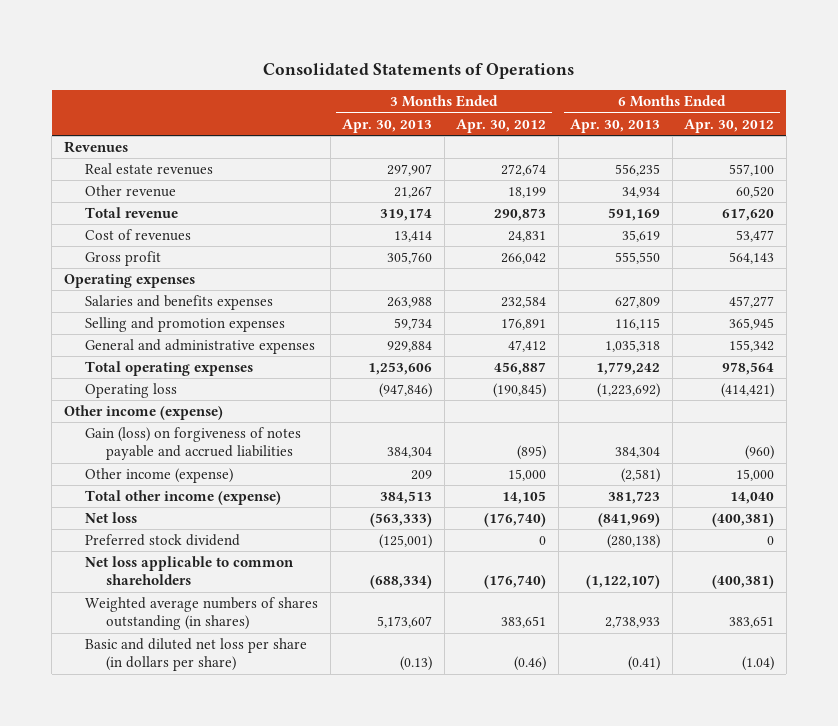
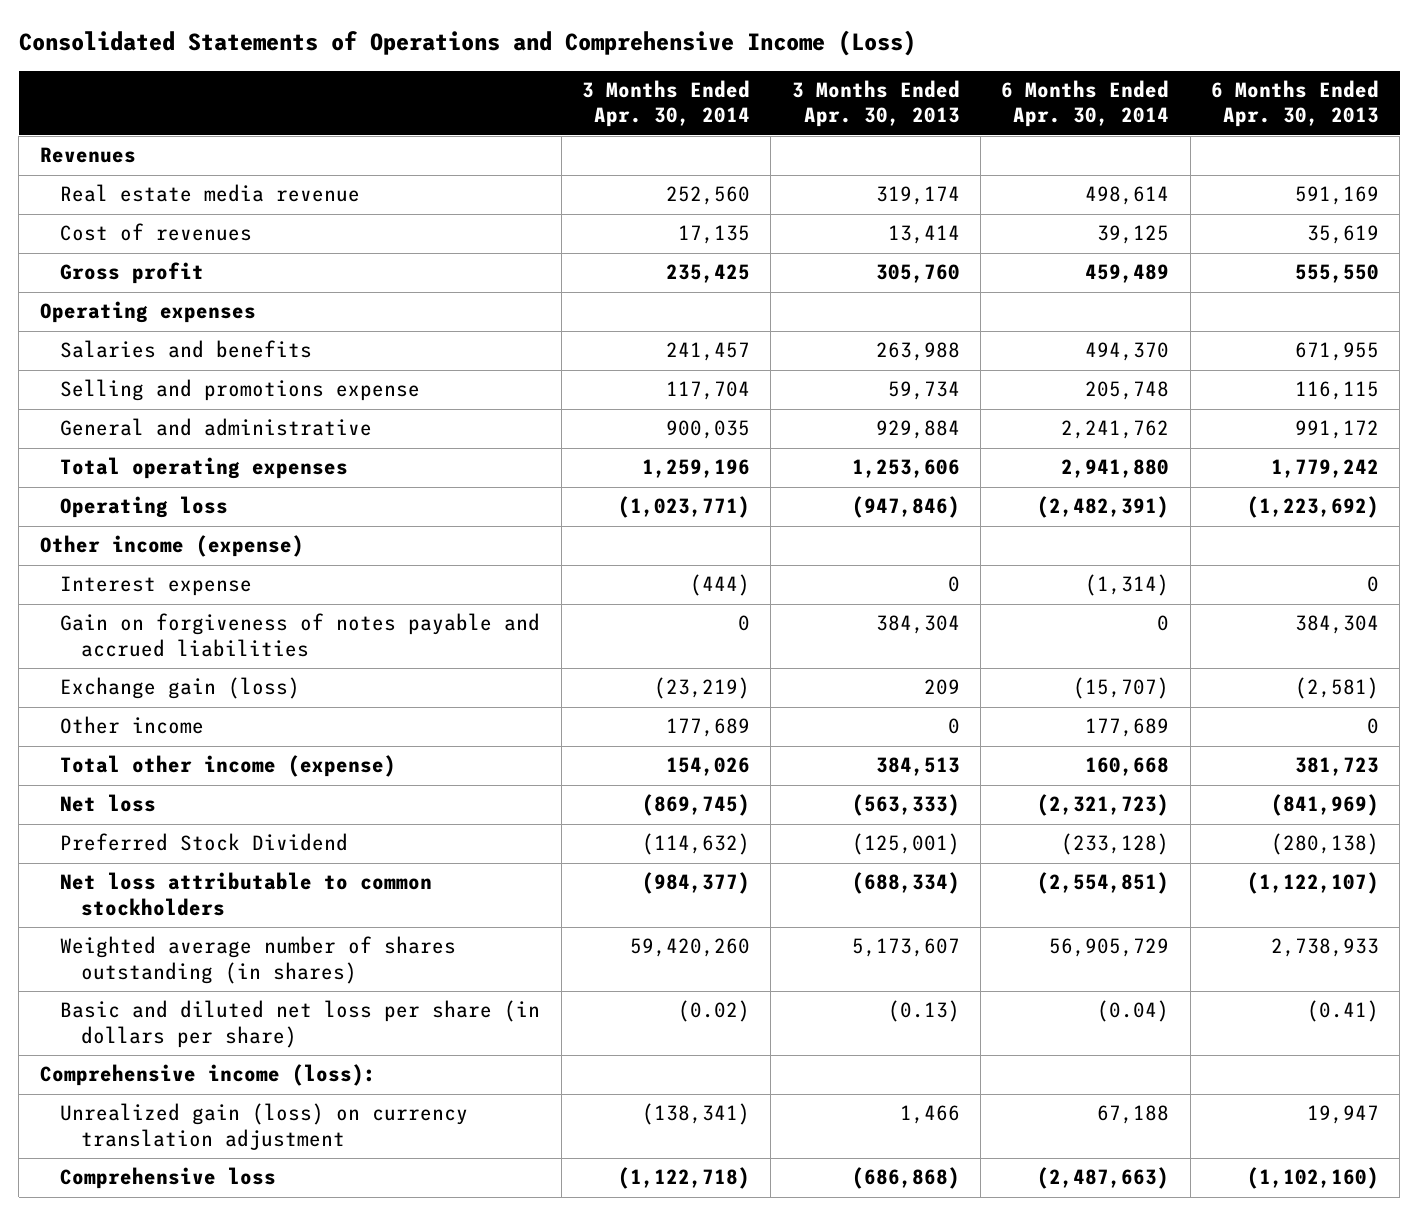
[262,63,574,80] Consolidated Statements of Operations -> [18,30,916,57] Consolidated Statements of Operations and Comprehensive Income (Loss)
[456,118,547,133] Apr. 30, 2012 -> none
[684,118,775,133] Apr. 30, 2012 -> none
none -> [581,80,750,128] 3 Months Ended Apr. 30, 2014
none -> [1001,80,1170,128] 6 Months Ended Apr. 30, 2014
[85,185,177,198] Other revenue -> none
[85,207,179,219] Total revenue -> none
[85,163,214,176] Real estate revenues -> [60,184,361,203] Real estate media revenue
[387,164,433,177] 297,907 -> [875,186,960,206] 319,174
[615,164,661,177] 556,235 -> [1295,186,1380,206] 591,169
[85,295,274,311] Salaries and benefits expenses -> [60,340,313,359] Salaries and benefits
[615,296,661,309] 627,809 -> [1295,342,1380,362] 671,955
[85,317,286,333] Selling and promotion expenses -> [60,379,421,402] Selling and promotions expense
[85,339,316,355] General and administrative expenses -> [60,418,373,437] General and administrative
[605,340,661,353] 1,035,318 -> [1295,420,1380,440] 991,172
none -> [60,576,253,597] Interest expense
[85,427,302,461] Gain (loss) on forgiveness of notes payable and accrued liabilities -> [60,613,541,657] Gain on forgiveness of notes payable and accrued liabilities
[85,468,234,484] Other income (expense) -> [60,677,301,700] Exchange gain (loss)
none -> [60,716,205,735] Other income
[85,534,241,547] Preferred stock dividend -> [60,833,349,852] Preferred Stock Dividend
[85,556,295,586] Net loss applicable to common shareholders -> [60,872,433,916] Net loss attributable to common stockholders
[85,597,319,631] Weighted average numbers of shares outstanding (in shares) -> [60,936,457,984] Weighted average number of shares outstanding (in shares)
none -> [39,1064,376,1087] Comprehensive income (loss):
none -> [60,1103,469,1150] Unrealized gain (loss) on currency translation adjustment
none -> [60,1167,277,1190] Comprehensive loss

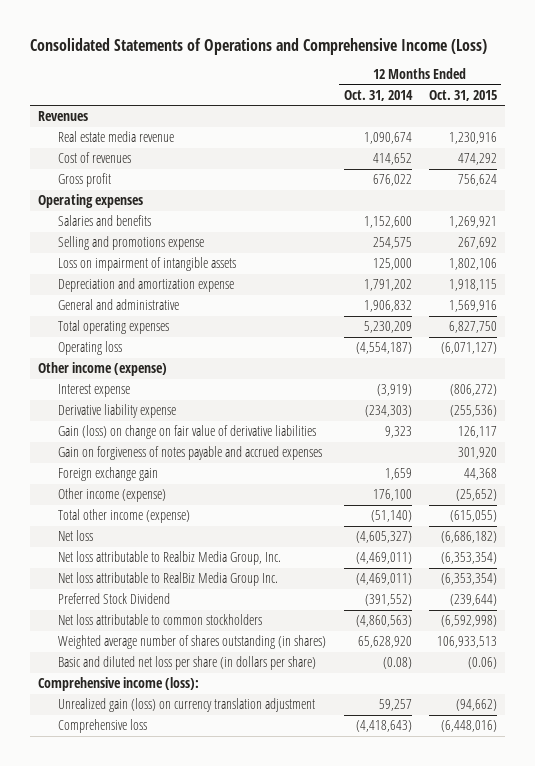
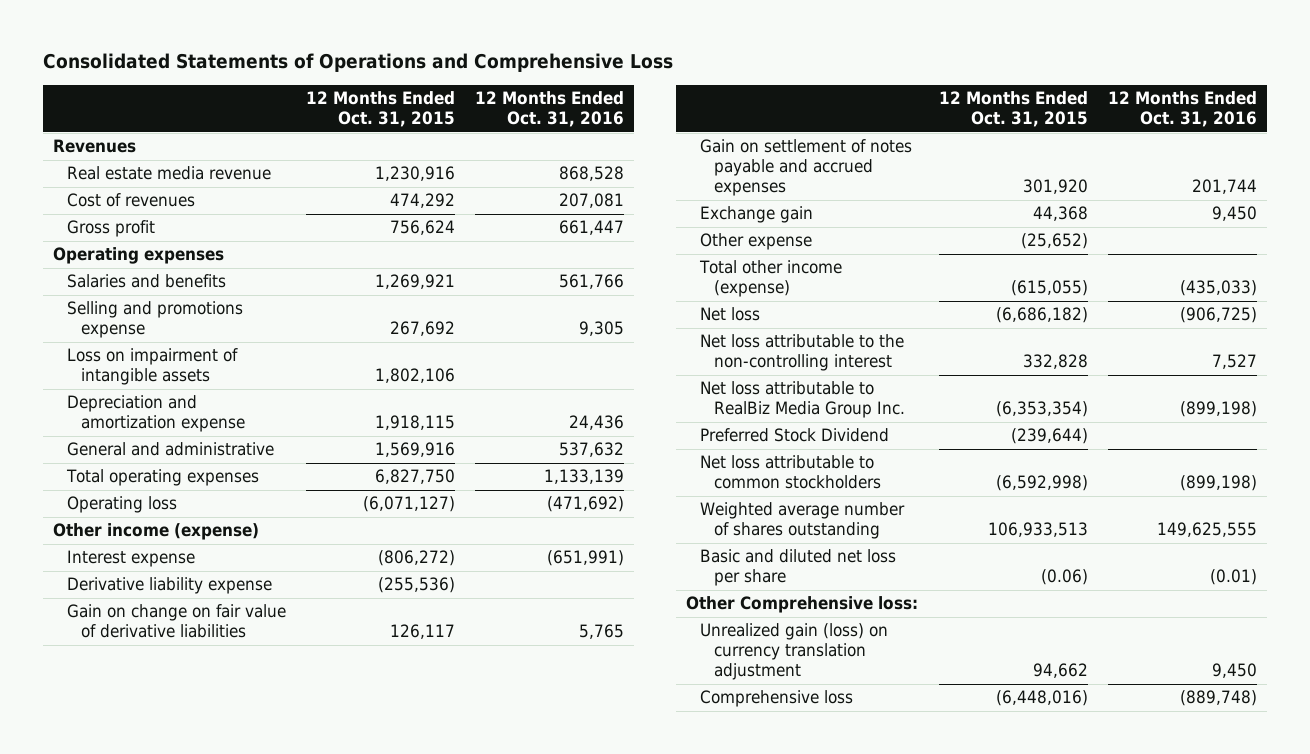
[29,37,487,55] Consolidated Statements of Operations and Comprehensive Income (Loss) -> [42,53,673,73] Consolidated Statements of Operations and Comprehensive Loss
[343,89,413,101] Oct. 31, 2014 -> none
none -> [475,91,625,128] 12 Months Ended Oct. 31, 2016
[58,425,317,440] Gain (loss) on change on fair value of derivative liabilities -> [67,604,287,639] Gain on change on fair value of derivative liabilities
[58,446,323,461] Gain on forgiveness of notes payable and accrued expenses -> [699,139,912,197] Gain on settlement of notes payable and accrued expenses
[58,467,159,482] Foreign exchange gain -> [699,206,813,224] Exchange gain
[58,488,167,503] Other income (expense) -> [699,233,812,251] Other expense
[58,551,282,566] Net loss attributable to Realbiz Media Group, Inc. -> [699,334,904,372] Net loss attributable to the non-controlling interest
[440,552,497,565] (6,353,354) -> [1022,354,1088,370] 332,828
[58,635,327,650] Weighted average number of shares outstanding (in shares) -> [699,502,905,540] Weighted average number of shares outstanding
[58,656,317,671] Basic and diluted net loss per share (in dollars per share) -> [699,549,896,587] Basic and diluted net loss per share
[38,677,200,692] Comprehensive income (loss): -> [685,596,918,614] Other Comprehensive loss:
[455,699,497,712] (94,662) -> [1032,663,1088,679] 94,662

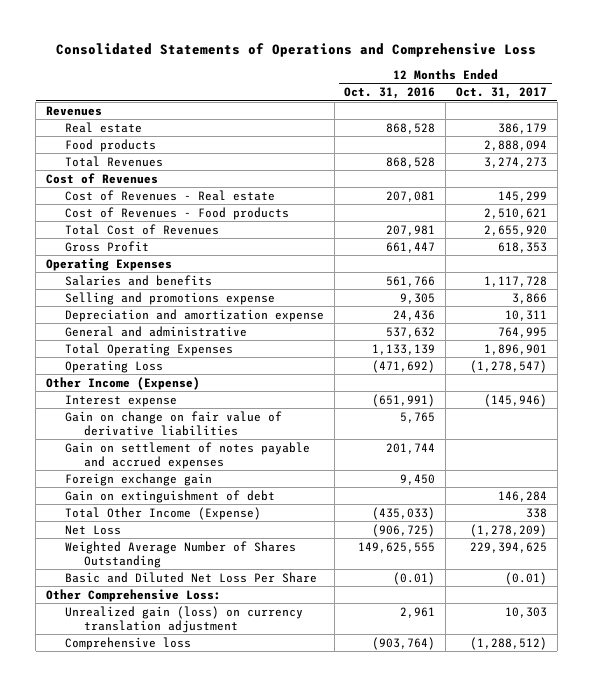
[306,91,456,128] 12 Months Ended Oct. 31, 2015 -> none
none -> [455,87,547,100] Oct. 31, 2017
[67,166,272,181] Real estate media revenue -> [64,121,142,133] Real estate
none -> [64,138,156,152] Food products
none -> [64,155,163,167] Total Revenues
none -> [46,172,159,184] Cost of Revenues
none -> [64,189,275,201] Cost of Revenues - Real estate
none -> [64,206,289,220] Cost of Revenues - Food products
[67,193,196,208] Cost of revenues -> [64,223,219,235] Total Cost of Revenues
[559,193,625,209] 207,081 -> [386,224,436,236] 207,981
[67,220,156,238] Gross profit -> [64,240,149,252] Gross Profit
[52,247,224,265] Operating expenses -> [46,257,173,271] Operating Expenses
[67,348,239,386] Loss on impairment of intangible assets -> none
[66,469,260,487] Total operating expenses -> [64,342,233,356] Total Operating Expenses
[67,496,178,514] Operating loss -> [64,359,163,373] Operating Loss
[52,523,259,541] Other income (expense) -> [46,376,201,390] Other Income (Expense)
[67,577,273,595] Derivative liability expense -> none
[699,233,812,251] Other expense -> none
[699,307,760,322] Net loss -> none
[699,334,904,372] Net loss attributable to the non-controlling interest -> none
[699,428,889,443] Preferred Stock Dividend -> none
[699,455,882,490] Net loss attributable to common stockholders -> none
[699,206,813,224] Exchange gain -> [64,472,212,486] Foreign exchange gain
none -> [64,489,275,503] Gain on extinguishment of debt
[698,260,842,298] Total other income (expense) -> [64,506,261,520] Total Other Income (Expense)
[699,381,906,419] Net loss attributable to RealBiz Media Group Inc. -> [64,524,121,535] Net Loss
[1180,401,1258,418] (899,198) -> [372,523,436,537] (906,725)
[699,502,905,540] Weighted average number of shares outstanding -> [64,540,296,568] Weighted Average Number of Shares Outstanding
[699,549,896,587] Basic and diluted net loss per share -> [64,571,317,583] Basic and Diluted Net Loss Per Share
[685,596,918,614] Other Comprehensive loss: -> [46,588,222,602] Other Comprehensive Loss:
[1212,663,1258,679] 9,450 -> [400,606,436,618] 2,961
[1180,690,1258,707] (889,748) -> [372,636,436,650] (903,764)

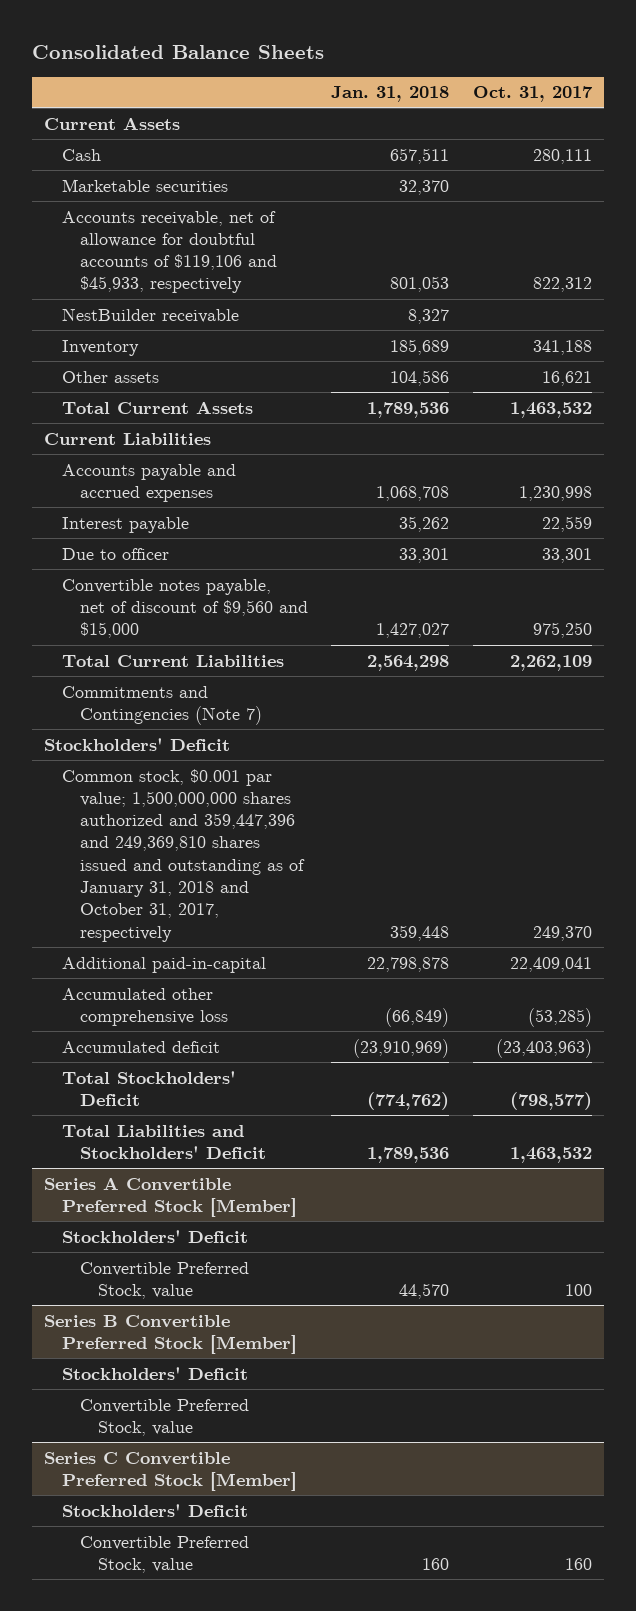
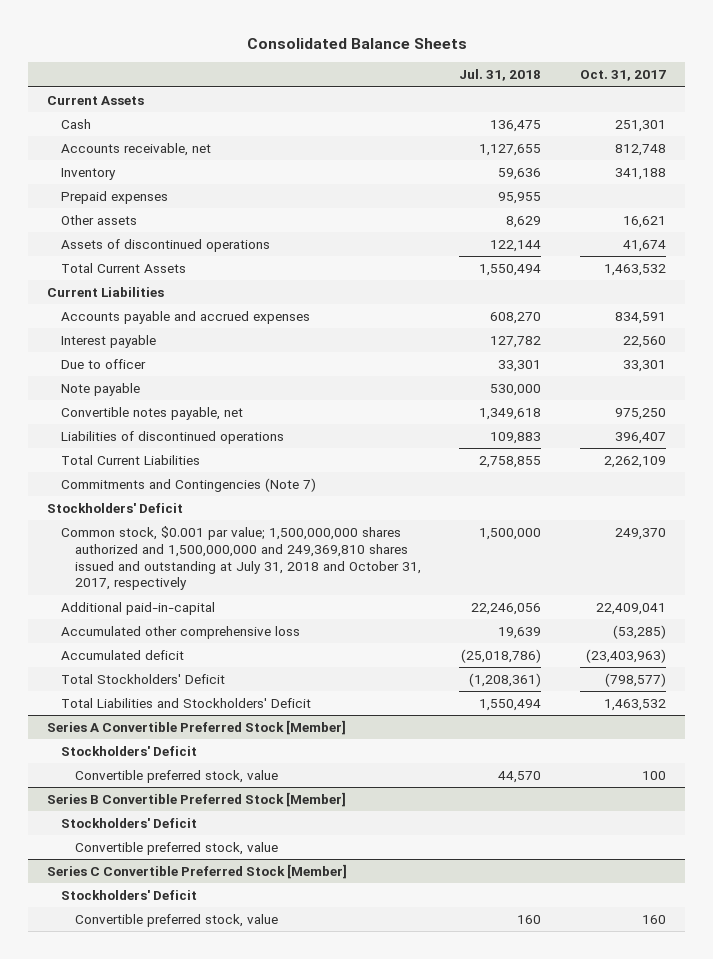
[331,86,450,103] Jan. 31, 2018 -> none
none -> [459,69,542,82] Jul. 31, 2018
[61,178,228,192] Marketable securities -> none
[61,307,239,323] NestBuilder receivable -> none
[532,148,592,164] 280,111 -> [615,120,667,133] 251,301
[61,210,277,294] Accounts receivable, net of allowance for doubtful accounts of $119,106 and $45,933, respectively -> [60,143,211,157] Accounts receivable, net
[532,277,592,293] 822,312 -> [615,144,667,157] 812,748
none -> [60,191,168,205] Prepaid expenses
none -> [60,239,270,253] Assets of discontinued operations
[518,485,592,501] 1,230,998 -> [615,312,667,325] 834,591
[541,515,592,532] 22,559 -> [623,336,667,349] 22,560
none -> [60,383,140,397] Note payable
[61,578,308,639] Convertible notes payable, net of discount of $9,560 and $15,000 -> [60,407,243,421] Convertible notes payable, net
none -> [60,431,284,445] Liabilities of discontinued operations
[61,768,305,942] Common stock, $0.001 par value; 1,500,000,000 shares authorized and 359,447,396 and 249,369,810 shares issued and outstanding as of January 31, 2018 and October 31, 2017, respectively -> [60,526,421,591] Common stock, $0.001 par value; 1,500,000,000 shares authorized and 1,500,000,000 and 249,369,810 shares issued and outstanding at July 31, 2018 and October 31, 2017, respectively
[79,1261,249,1299] Convertible Preferred Stock, value -> [74,770,278,784] Convertible preferred stock, value
[79,1398,249,1436] Convertible Preferred Stock, value -> [74,842,278,856] Convertible preferred stock, value
[79,1535,249,1573] Convertible Preferred Stock, value -> [74,914,278,928] Convertible preferred stock, value

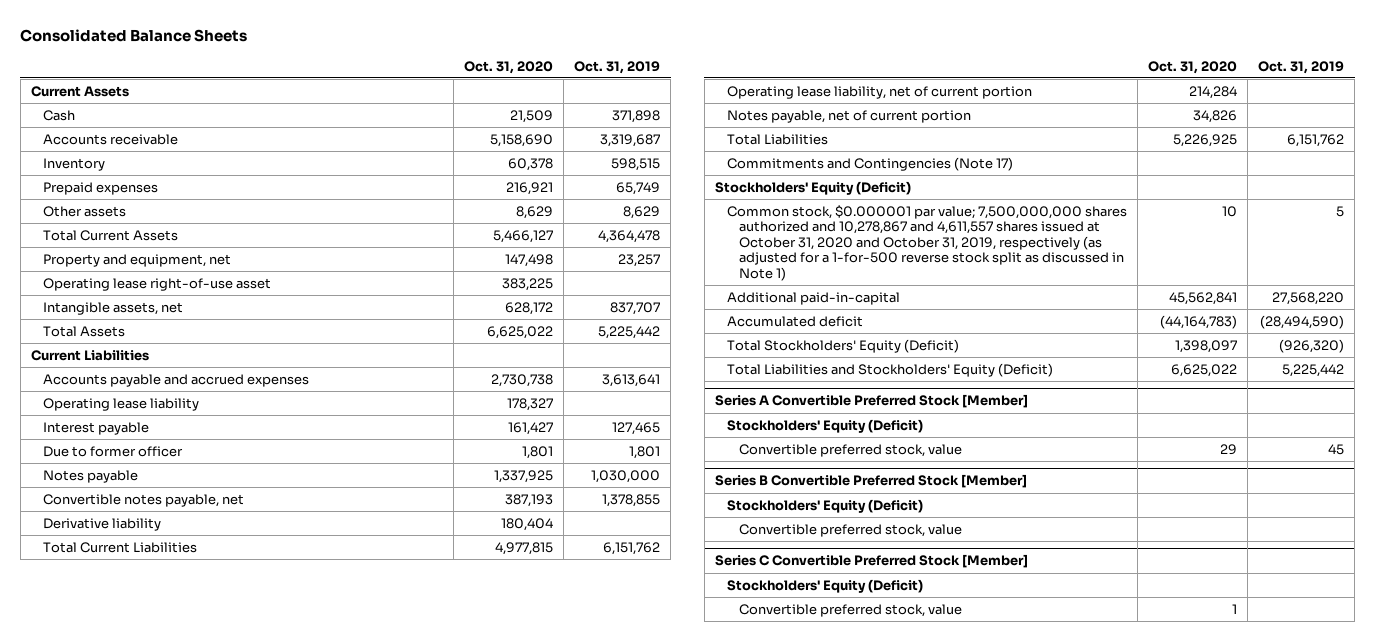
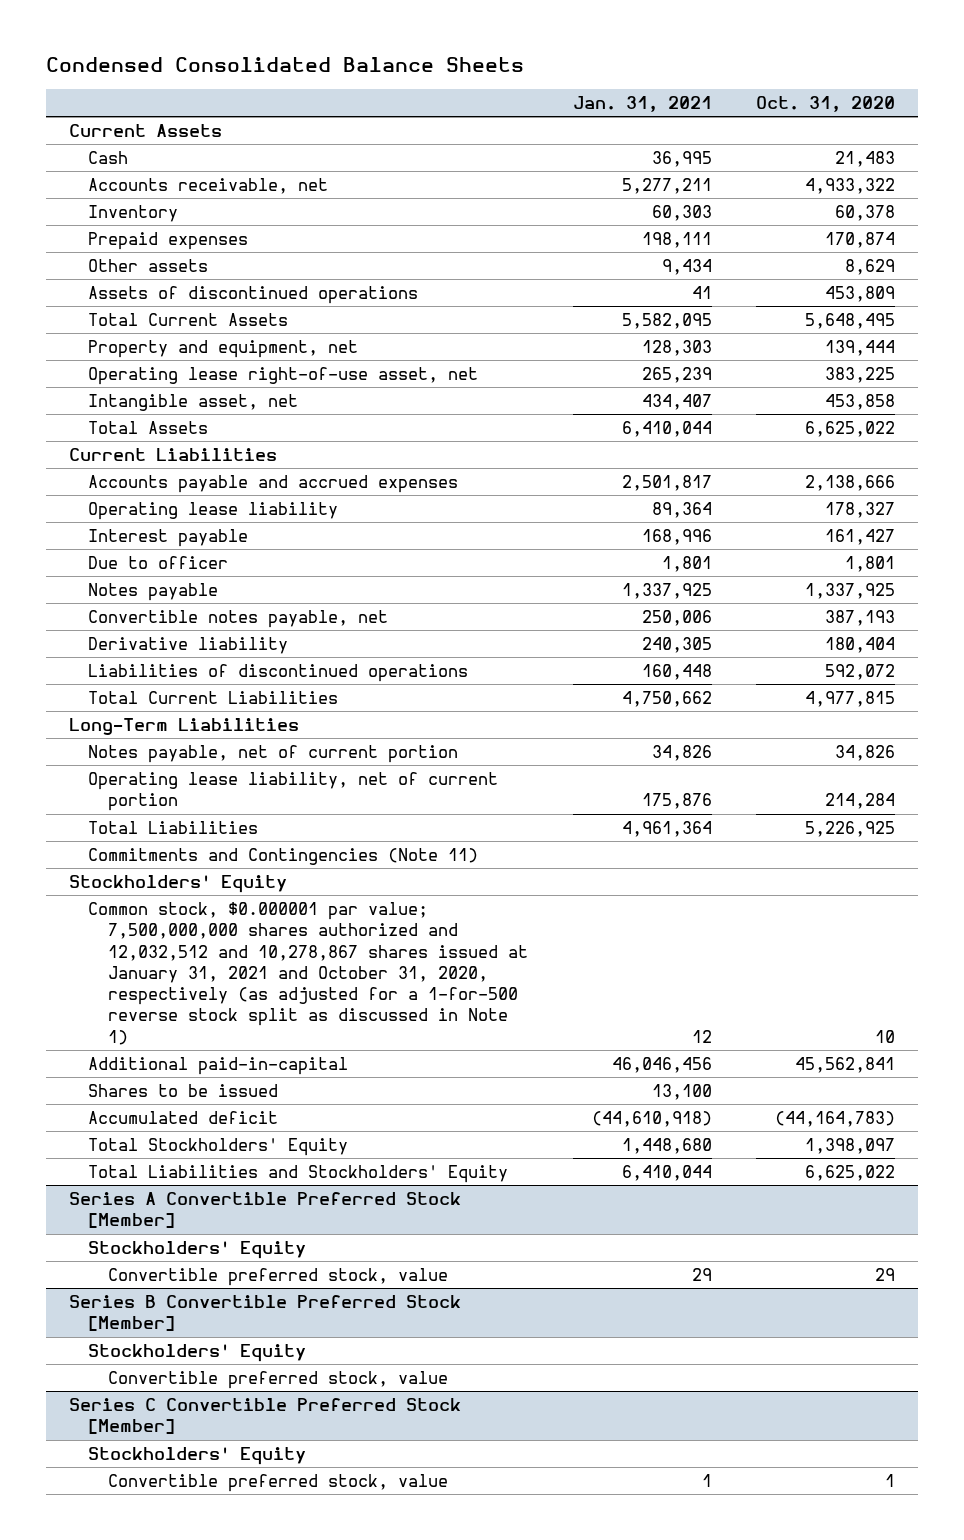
[20,28,248,42] Consolidated Balance Sheets -> [46,57,525,73] Condensed Consolidated Balance Sheets
[574,60,661,74] Oct. 31, 2019 -> none
none -> [572,95,712,112] Jan. 31, 2021
[510,109,554,123] 21,509 -> [835,151,896,168] 21,483
[43,133,179,145] Accounts receivable -> [88,178,329,195] Accounts receivable, net
[490,133,554,147] 5,158,690 -> [805,178,896,195] 4,933,322
[506,181,554,195] 216,921 -> [825,232,896,249] 170,874
none -> [88,286,419,305] Assets of discontinued operations
[493,229,554,243] 5,466,127 -> [805,313,896,330] 5,648,495
[505,253,554,267] 147,498 -> [825,340,896,357] 139,444
[43,277,272,291] Operating lease right-of-use asset -> [88,367,479,386] Operating lease right-of-use asset, net
[43,301,184,315] Intangible assets, net -> [88,394,299,412] Intangible asset, net
[505,301,554,315] 628,172 -> [825,394,896,411] 453,858
[491,373,554,387] 2,730,738 -> [805,475,896,492] 2,138,666
[43,445,184,457] Due to former officer -> [88,556,229,570] Due to officer
none -> [88,664,469,683] Liabilities of discontinued operations
none -> [68,718,299,736] Long-Term Liabilities
[727,85,1033,99] Operating lease liability, net of current portion -> [88,772,499,812] Operating lease liability, net of current portion
[727,156,1014,171] Commitments and Contingencies (Note 17) -> [88,848,479,866] Commitments and Contingencies (Note 11)
[714,180,911,195] Stockholders' Equity (Deficit) -> [68,875,287,894] Stockholders' Equity
[727,204,1128,282] Common stock, $0.000001 par value; 7,500,000,000 shares authorized and 10,278,867 and 4,611,557 shares issued at October 31, 2020 and October 31, 2019, respectively (as adjusted for a 1-for-500 reverse stock split as discussed in Note 1) -> [88,902,529,1045] Common stock, $0.000001 par value; 7,500,000,000 shares authorized and 12,032,512 and 10,278,867 shares issued at January 31, 2021 and October 31, 2020, respectively (as adjusted for a 1-for-500 reverse stock split as discussed in Note 1)
none -> [88,1084,279,1098] Shares to be issued
[727,338,960,353] Total Stockholders' Equity (Deficit) -> [88,1138,349,1157] Total Stockholders' Equity
[727,362,1054,377] Total Liabilities and Stockholders' Equity (Deficit) -> [88,1165,509,1184] Total Liabilities and Stockholders' Equity
[727,418,924,433] Stockholders' Equity (Deficit) -> [88,1241,307,1260] Stockholders' Equity
[727,498,924,513] Stockholders' Equity (Deficit) -> [88,1344,307,1363] Stockholders' Equity
[727,578,924,593] Stockholders' Equity (Deficit) -> [88,1447,307,1466] Stockholders' Equity

